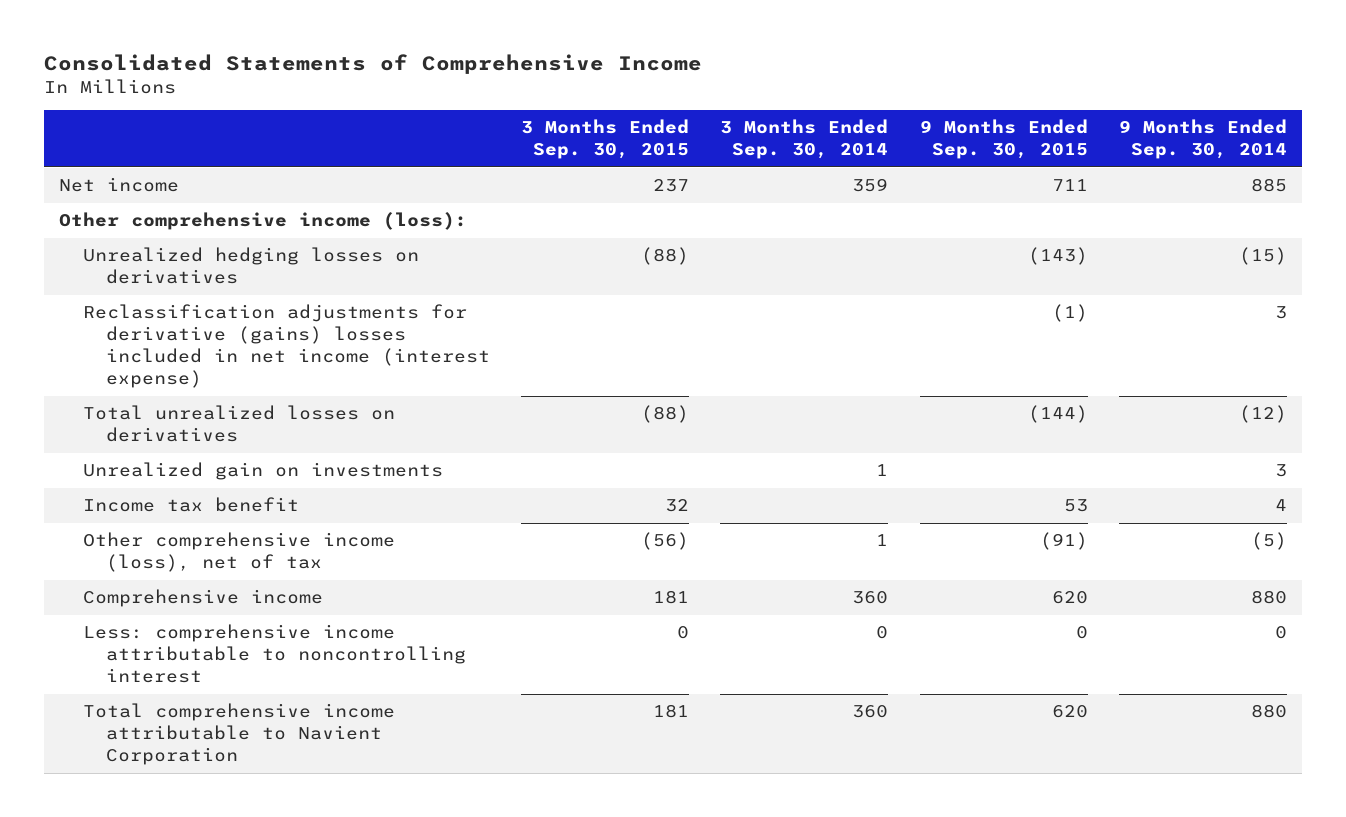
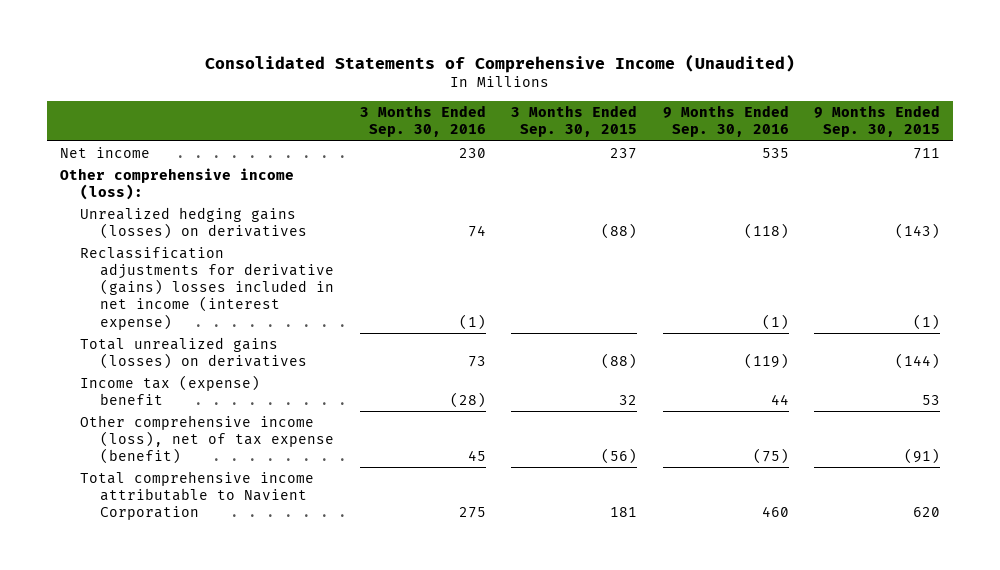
[43,53,702,74] Consolidated Statements of Comprehensive Income -> [204,53,795,73] Consolidated Statements of Comprehensive Income (Unaudited)
[720,119,889,160] 3 Months Ended Sep. 30, 2014 -> none
[1118,119,1287,160] 9 Months Ended Sep. 30, 2014 -> none
none -> [359,105,486,138] 3 Months Ended Sep. 30, 2016
none -> [662,105,789,138] 9 Months Ended Sep. 30, 2016
[82,247,419,285] Unrealized hedging losses on derivatives -> [80,206,308,240] Unrealized hedging gains (losses) on derivatives
[82,462,443,481] Unrealized gain on investments -> none
[82,589,323,608] Comprehensive income -> none
[82,624,467,684] Less: comprehensive income attributable to noncontrolling interest -> none
[82,405,395,443] Total unrealized losses on derivatives -> [80,336,308,370] Total unrealized gains (losses) on derivatives
[82,497,299,513] Income tax benefit -> [80,374,261,406] Income tax (expense) benefit
[82,532,395,573] Other comprehensive income (loss), net of tax -> [80,414,335,465] Other comprehensive income (loss), net of tax expense (benefit)

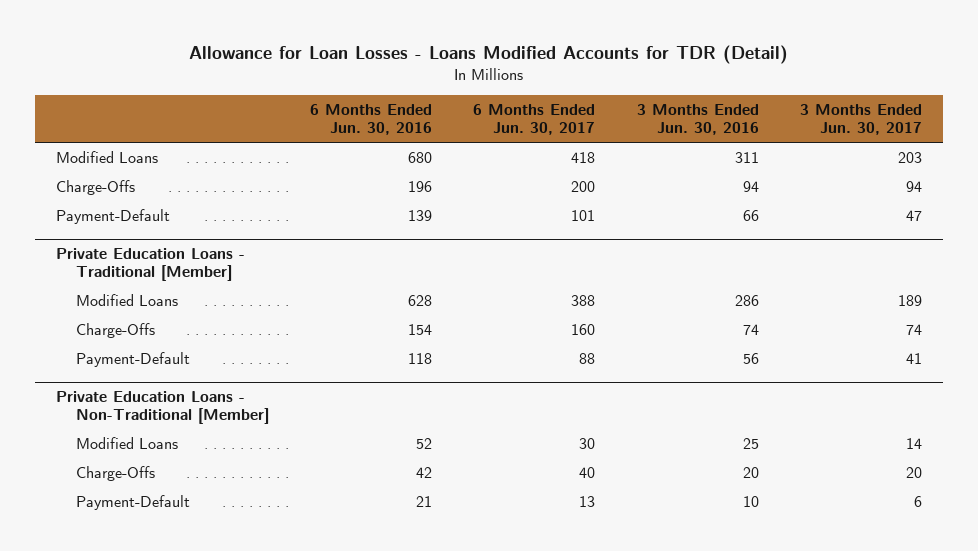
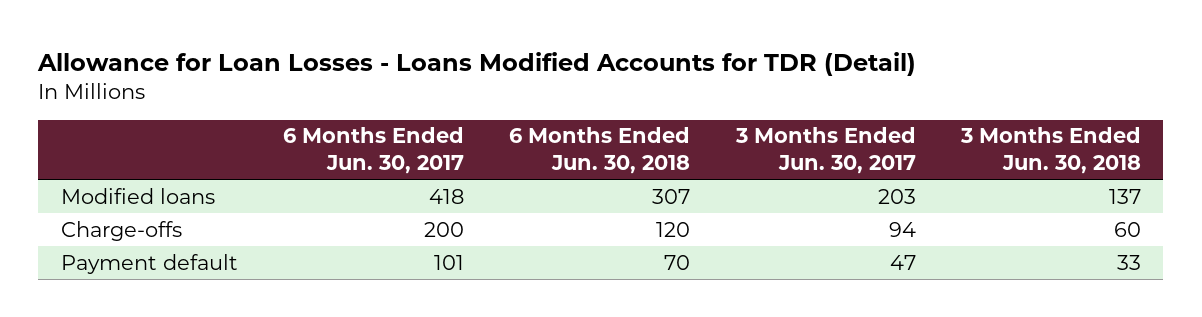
[309,104,432,136] 6 Months Ended Jun. 30, 2016 -> none
[636,104,759,136] 3 Months Ended Jun. 30, 2016 -> none
none -> [509,127,691,175] 6 Months Ended Jun. 30, 2018
none -> [959,127,1141,175] 3 Months Ended Jun. 30, 2018
[55,247,245,282] Private Education Loans - Traditional [Member] -> none
[75,293,178,306] Modified Loans -> none
[75,322,155,338] Charge-Offs -> none
[75,351,190,367] Payment-Default -> none
[55,390,269,425] Private Education Loans - Non-Traditional [Member] -> none
[75,436,178,449] Modified Loans -> none
[75,465,155,481] Charge-Offs -> none
[75,494,190,510] Payment-Default -> none
[55,150,158,163] Modified Loans -> [60,187,215,204] Modified loans
[55,179,135,195] Charge-Offs -> [60,220,182,241] Charge-offs
[55,208,170,224] Payment-Default -> [60,253,238,274] Payment default

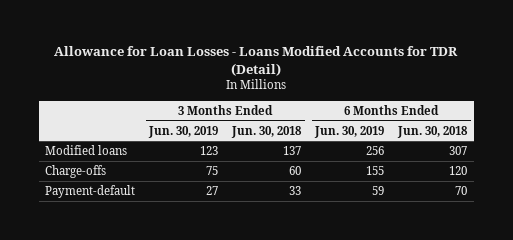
[283,127,465,175] 6 Months Ended Jun. 30, 2017 -> none
[734,127,916,175] 3 Months Ended Jun. 30, 2017 -> none
none -> [148,125,219,138] Jun. 30, 2019
none -> [314,125,385,138] Jun. 30, 2019
[60,253,238,274] Payment default -> [45,185,136,199] Payment-default

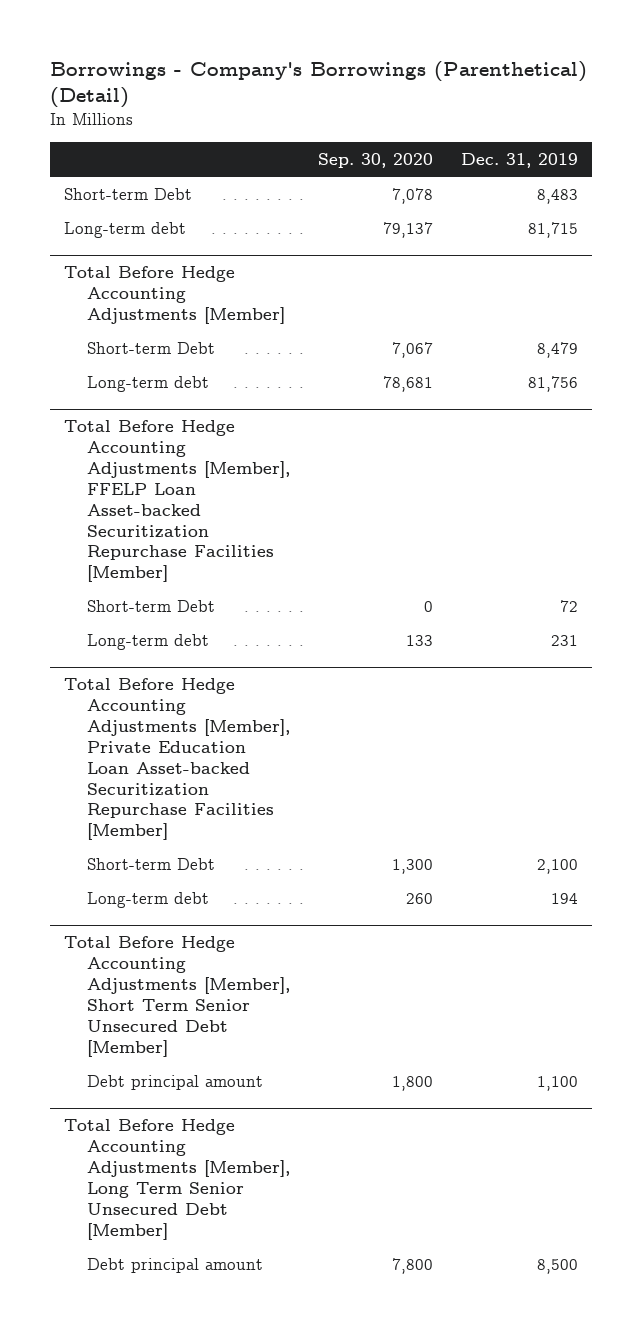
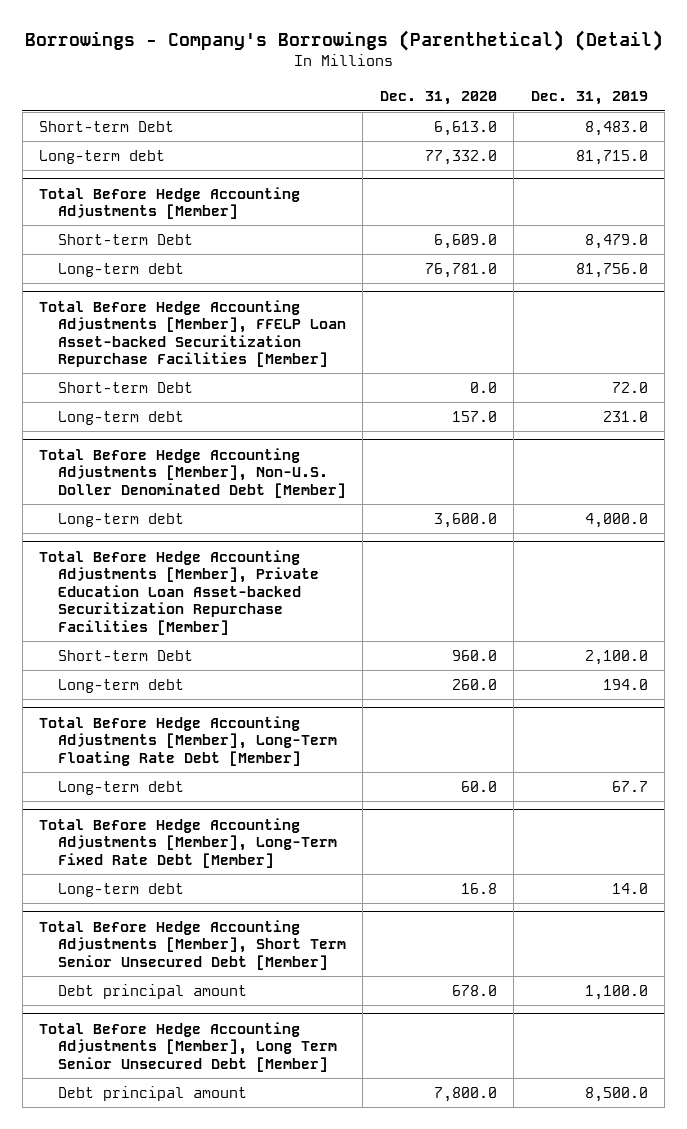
[318,153,434,169] Sep. 30, 2020 -> none
none -> [379,91,497,106] Dec. 31, 2020
[536,188,578,204] 8,483 -> [584,120,648,136] 8,483.0
[527,221,578,238] 81,715 -> [575,149,648,165] 81,715.0
[536,341,578,358] 8,479 -> [584,233,648,249] 8,479.0
[527,375,578,392] 81,756 -> [575,262,648,278] 81,756.0
[559,599,578,612] 72 -> [611,381,648,393] 72.0
[550,634,578,646] 231 -> [602,410,648,422] 231.0
none -> [39,447,346,498] Total Before Hedge Accounting Adjustments [Member], Non-U.S. Doller Denominated Debt [Member]
none -> [57,512,184,527] Long-term debt
[536,858,578,874] 2,100 -> [584,649,648,665] 2,100.0
[550,892,578,904] 194 -> [602,678,648,690] 194.0
none -> [39,715,337,766] Total Before Hedge Accounting Adjustments [Member], Long-Term Floating Rate Debt [Member]
none -> [57,780,184,795] Long-term debt
none -> [39,817,337,868] Total Before Hedge Accounting Adjustments [Member], Long-Term Fixed Rate Debt [Member]
none -> [57,882,184,897] Long-term debt
[536,1075,578,1091] 1,100 -> [584,984,648,1000] 1,100.0
[536,1258,578,1274] 8,500 -> [584,1086,648,1102] 8,500.0

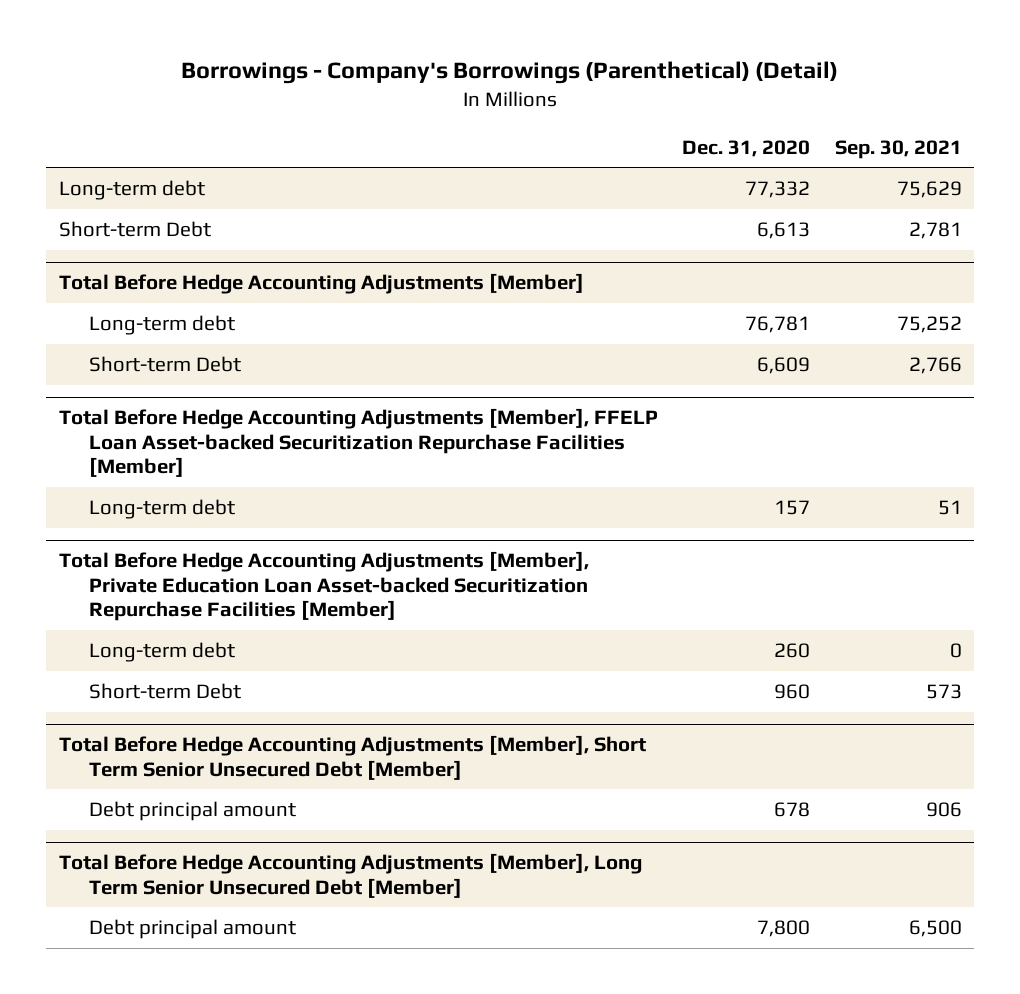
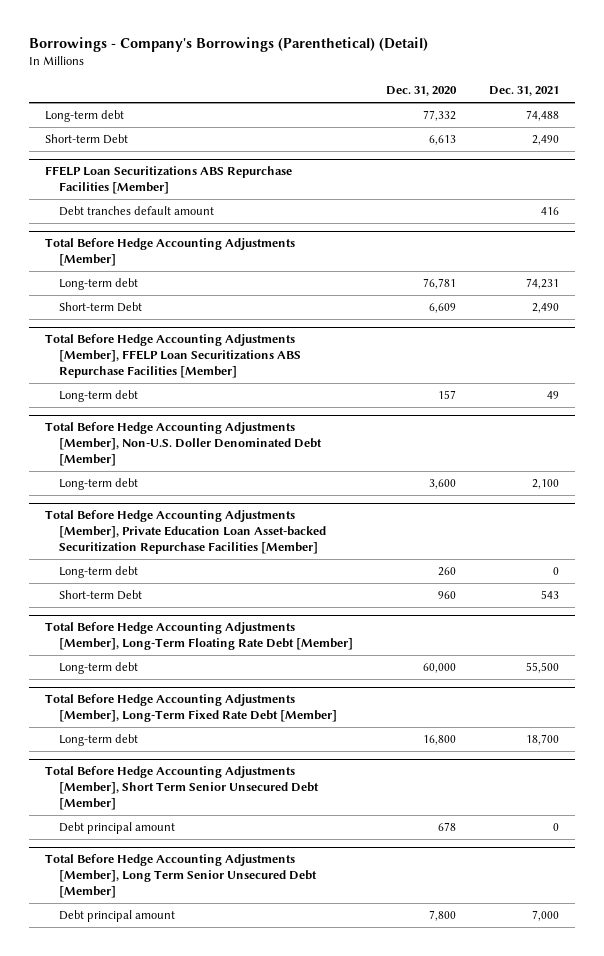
[834,139,962,159] Sep. 30, 2021 -> none
none -> [488,85,559,96] Dec. 31, 2021
none -> [45,166,293,195] FFELP Loan Securitizations ABS Repurchase Facilities [Member]
none -> [59,206,215,217] Debt tranches default amount
[58,408,658,478] Total Before Hedge Accounting Adjustments [Member], FFELP Loan Asset-backed Securitization Repurchase Facilities [Member] -> [45,334,302,379] Total Before Hedge Accounting Adjustments [Member], FFELP Loan Securitizations ABS Repurchase Facilities [Member]
none -> [45,422,323,467] Total Before Hedge Accounting Adjustments [Member], Non-U.S. Doller Denominated Debt [Member]
none -> [59,478,139,491] Long-term debt
none -> [45,622,354,651] Total Before Hedge Accounting Adjustments [Member], Long-Term Floating Rate Debt [Member]
none -> [59,662,139,675] Long-term debt
none -> [45,694,338,723] Total Before Hedge Accounting Adjustments [Member], Long-Term Fixed Rate Debt [Member]
none -> [59,734,139,747] Long-term debt

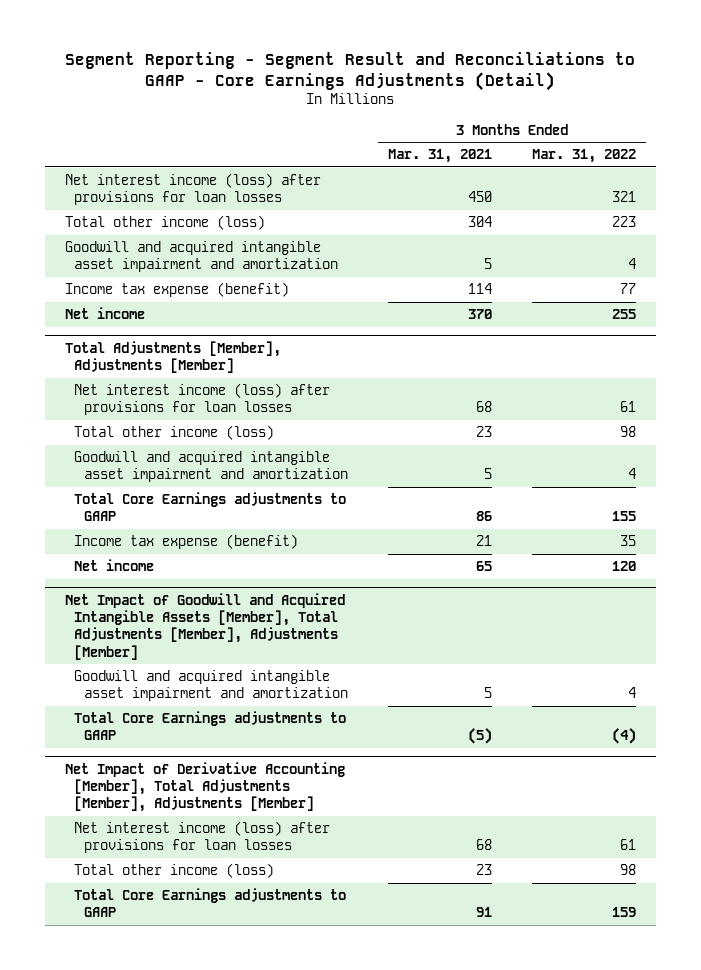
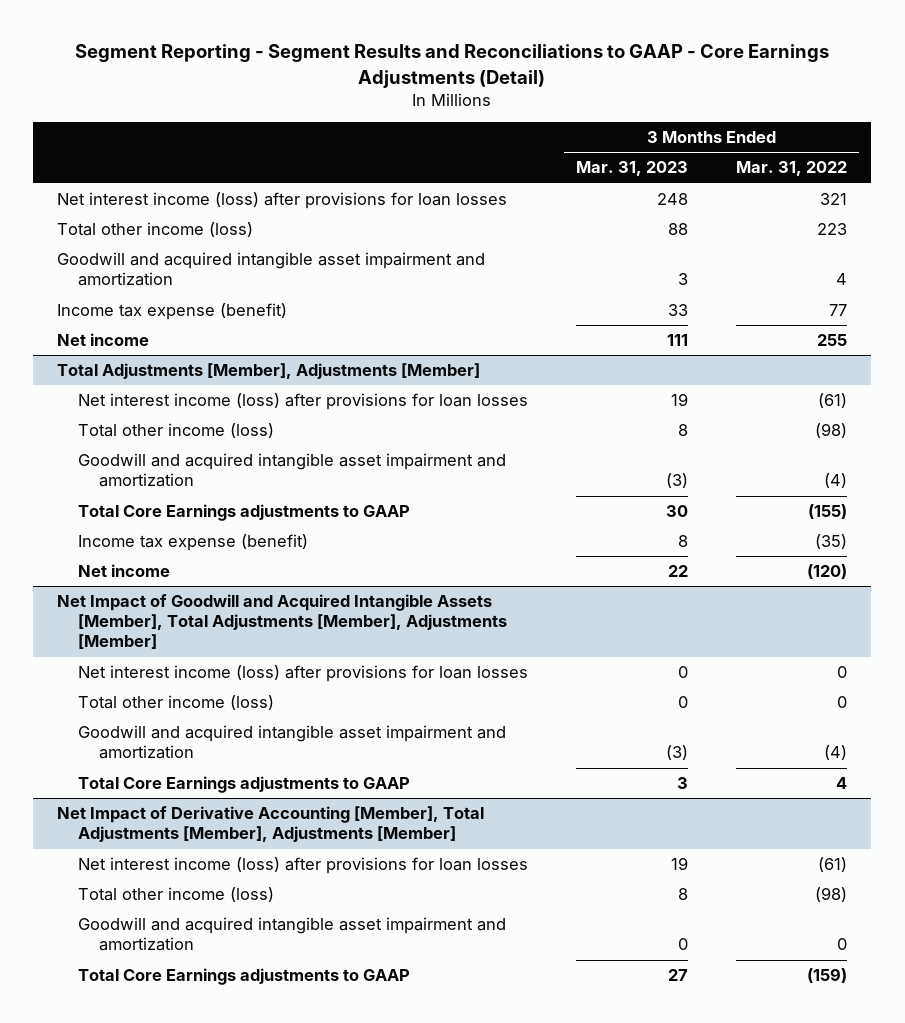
[65,52,636,92] Segment Reporting - Segment Result and Reconciliations to GAAP - Core Earnings Adjustments (Detail) -> [75,44,830,88] Segment Reporting - Segment Results and Reconciliations to GAAP - Core Earnings Adjustments (Detail)
[388,149,493,164] Mar. 31, 2021 -> none
none -> [576,161,689,177] Mar. 31, 2023
[620,401,637,413] 61 -> [818,393,848,409] (61)
[620,425,637,437] 98 -> [815,423,848,439] (98)
[628,468,637,480] 4 -> [824,473,848,489] (4)
[612,511,637,522] 155 -> [808,504,848,520] (155)
[620,534,637,546] 35 -> [815,534,848,550] (35)
[612,560,637,571] 120 -> [807,564,848,580] (120)
none -> [77,665,528,683] Net interest income (loss) after provisions for loan losses
none -> [77,695,274,711] Total other income (loss)
[628,687,637,699] 4 -> [824,745,848,761] (4)
[612,728,637,745] (4) -> [836,777,848,790] 4
[620,839,637,851] 61 -> [818,857,848,873] (61)
[620,863,637,875] 98 -> [815,887,848,903] (98)
none -> [77,917,506,952] Goodwill and acquired intangible asset impairment and amortization
[612,907,637,918] 159 -> [807,968,848,984] (159)

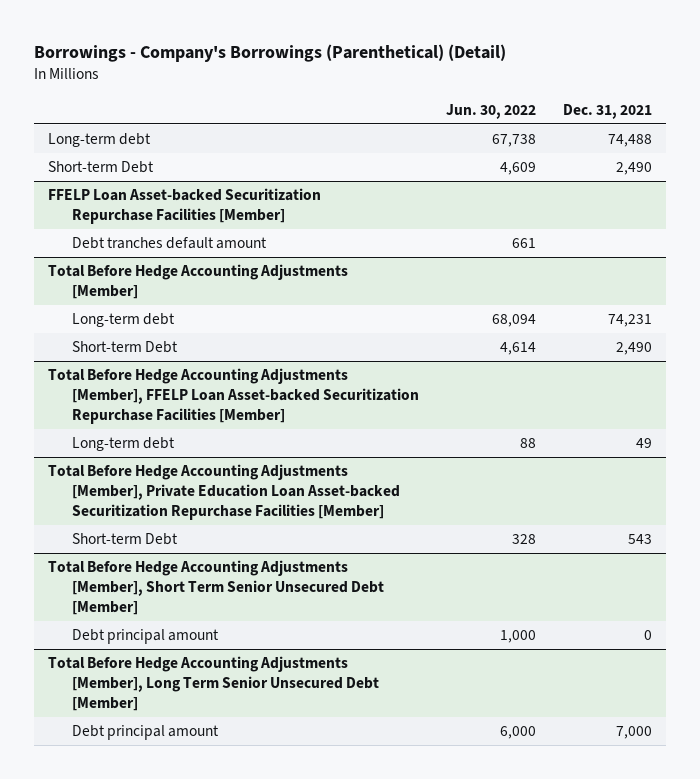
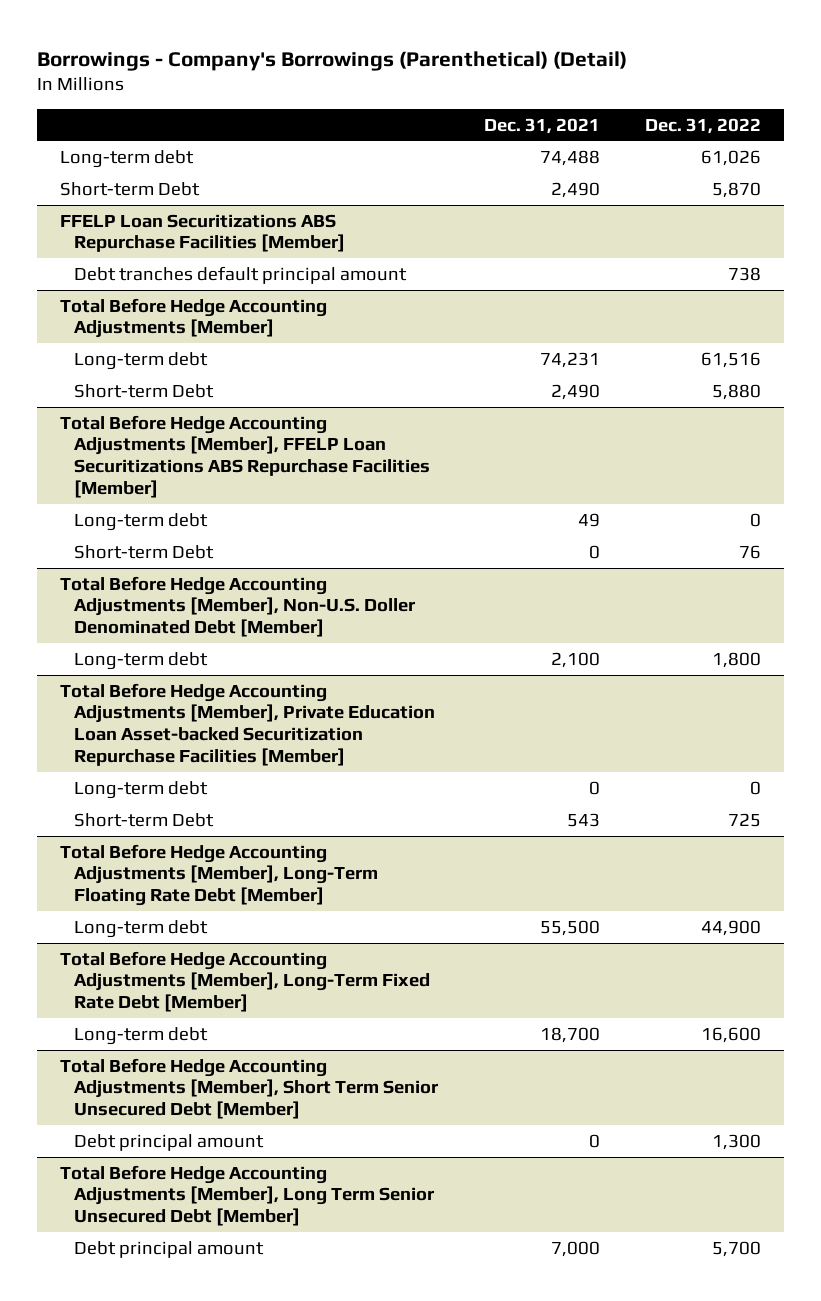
[446,103,537,119] Jun. 30, 2022 -> none
none -> [645,117,762,134] Dec. 31, 2022
[47,188,321,225] FFELP Loan Asset-backed Securitization Repurchase Facilities [Member] -> [59,213,345,253] FFELP Loan Securitizations ABS Repurchase Facilities [Member]
[72,237,268,250] Debt tranches default amount -> [73,265,407,284] Debt tranches default principal amount
[47,368,420,425] Total Before Hedge Accounting Adjustments [Member], FFELP Loan Asset-backed Securitization Repurchase Facilities [Member] -> [59,414,430,498] Total Before Hedge Accounting Adjustments [Member], FFELP Loan Securitizations ABS Repurchase Facilities [Member]
none -> [73,544,214,559] Short-term Debt
none -> [59,575,416,638] Total Before Hedge Accounting Adjustments [Member], Non-U.S. Doller Denominated Debt [Member]
none -> [73,651,208,670] Long-term debt
none -> [73,780,208,799] Long-term debt
none -> [59,843,378,907] Total Before Hedge Accounting Adjustments [Member], Long-Term Floating Rate Debt [Member]
none -> [73,919,208,938] Long-term debt
none -> [59,950,430,1013] Total Before Hedge Accounting Adjustments [Member], Long-Term Fixed Rate Debt [Member]
none -> [73,1026,208,1045] Long-term debt

